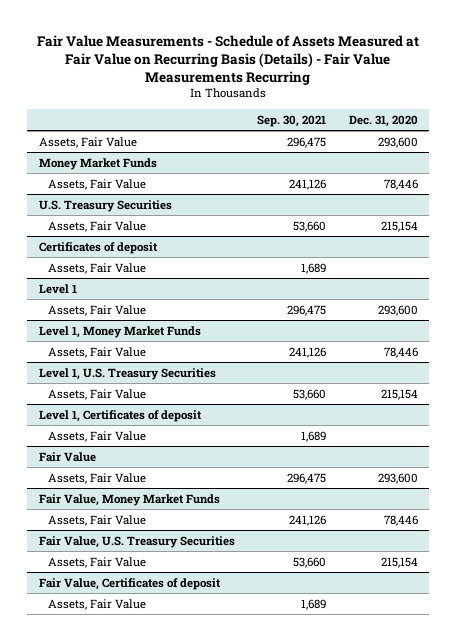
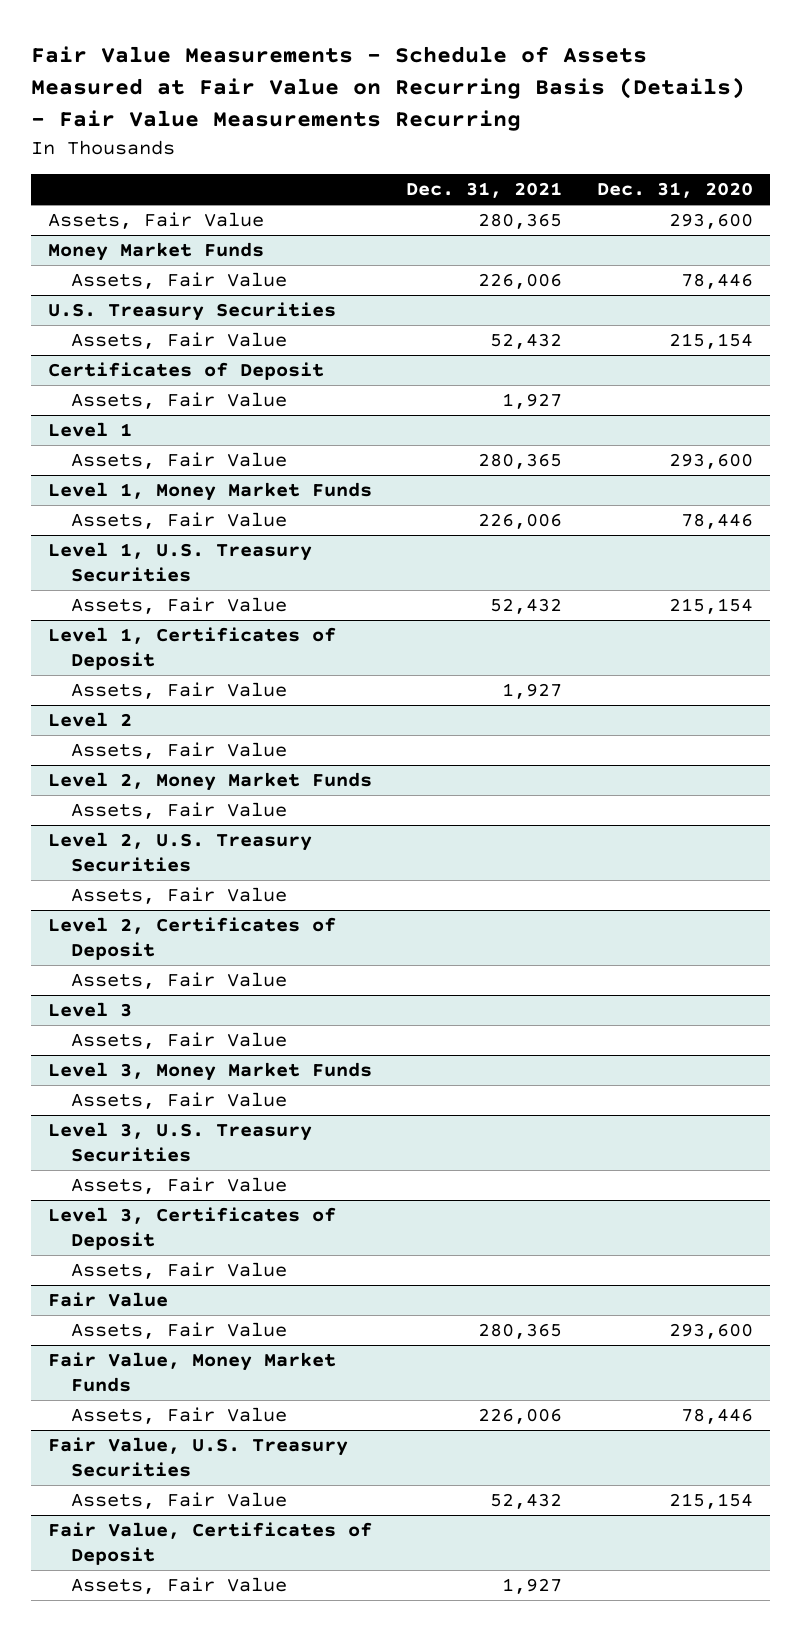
[257,114,327,127] Sep. 30, 2021 -> none
none -> [406,182,563,199] Dec. 31, 2021
[38,241,158,254] Certificates of deposit -> [47,362,324,381] Certificates of Deposit
[38,409,202,422] Level 1, Certificates of deposit -> [47,627,336,670] Level 1, Certificates of Deposit
none -> [47,712,132,728] Level 2
none -> [71,742,288,760] Assets, Fair Value
none -> [47,772,372,792] Level 2, Money Market Funds
none -> [71,802,288,820] Assets, Fair Value
none -> [47,832,312,872] Level 2, U.S. Treasury Securities
none -> [71,887,288,905] Assets, Fair Value
none -> [47,917,336,960] Level 2, Certificates of Deposit
none -> [71,972,288,990] Assets, Fair Value
none -> [47,1002,132,1018] Level 3
none -> [71,1032,288,1050] Assets, Fair Value
none -> [47,1062,372,1082] Level 3, Money Market Funds
none -> [71,1092,288,1110] Assets, Fair Value
none -> [47,1122,312,1162] Level 3, U.S. Treasury Securities
none -> [71,1177,288,1195] Assets, Fair Value
none -> [47,1207,336,1250] Level 3, Certificates of Deposit
none -> [71,1262,288,1280] Assets, Fair Value
[38,577,221,590] Fair Value, Certificates of deposit -> [47,1522,372,1565] Fair Value, Certificates of Deposit

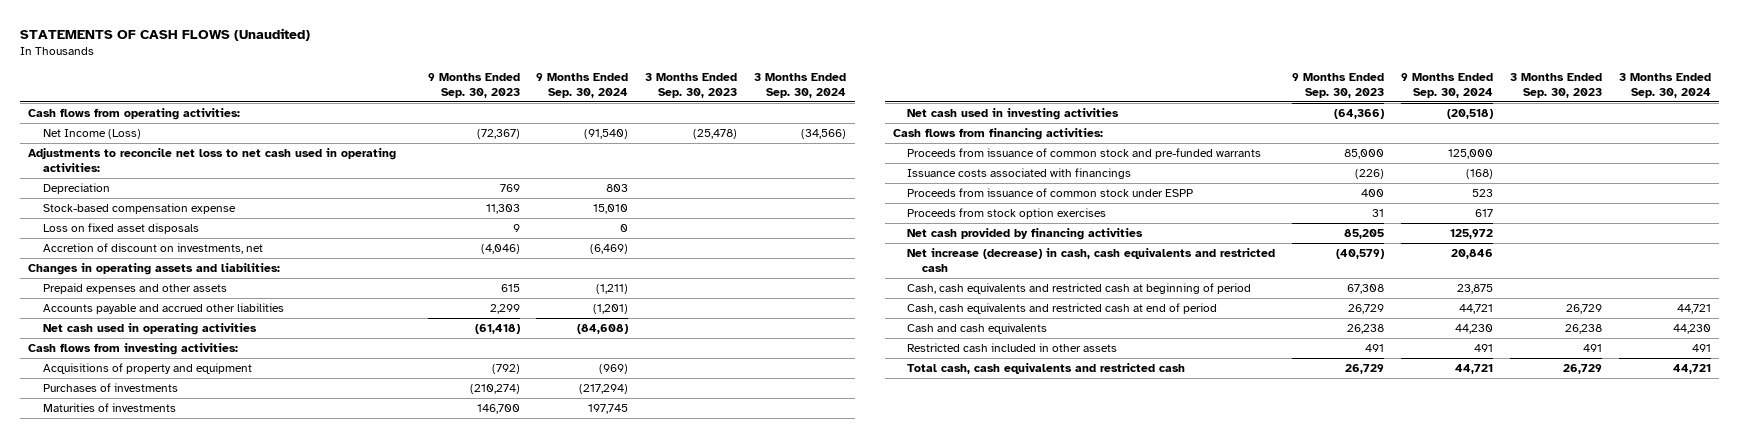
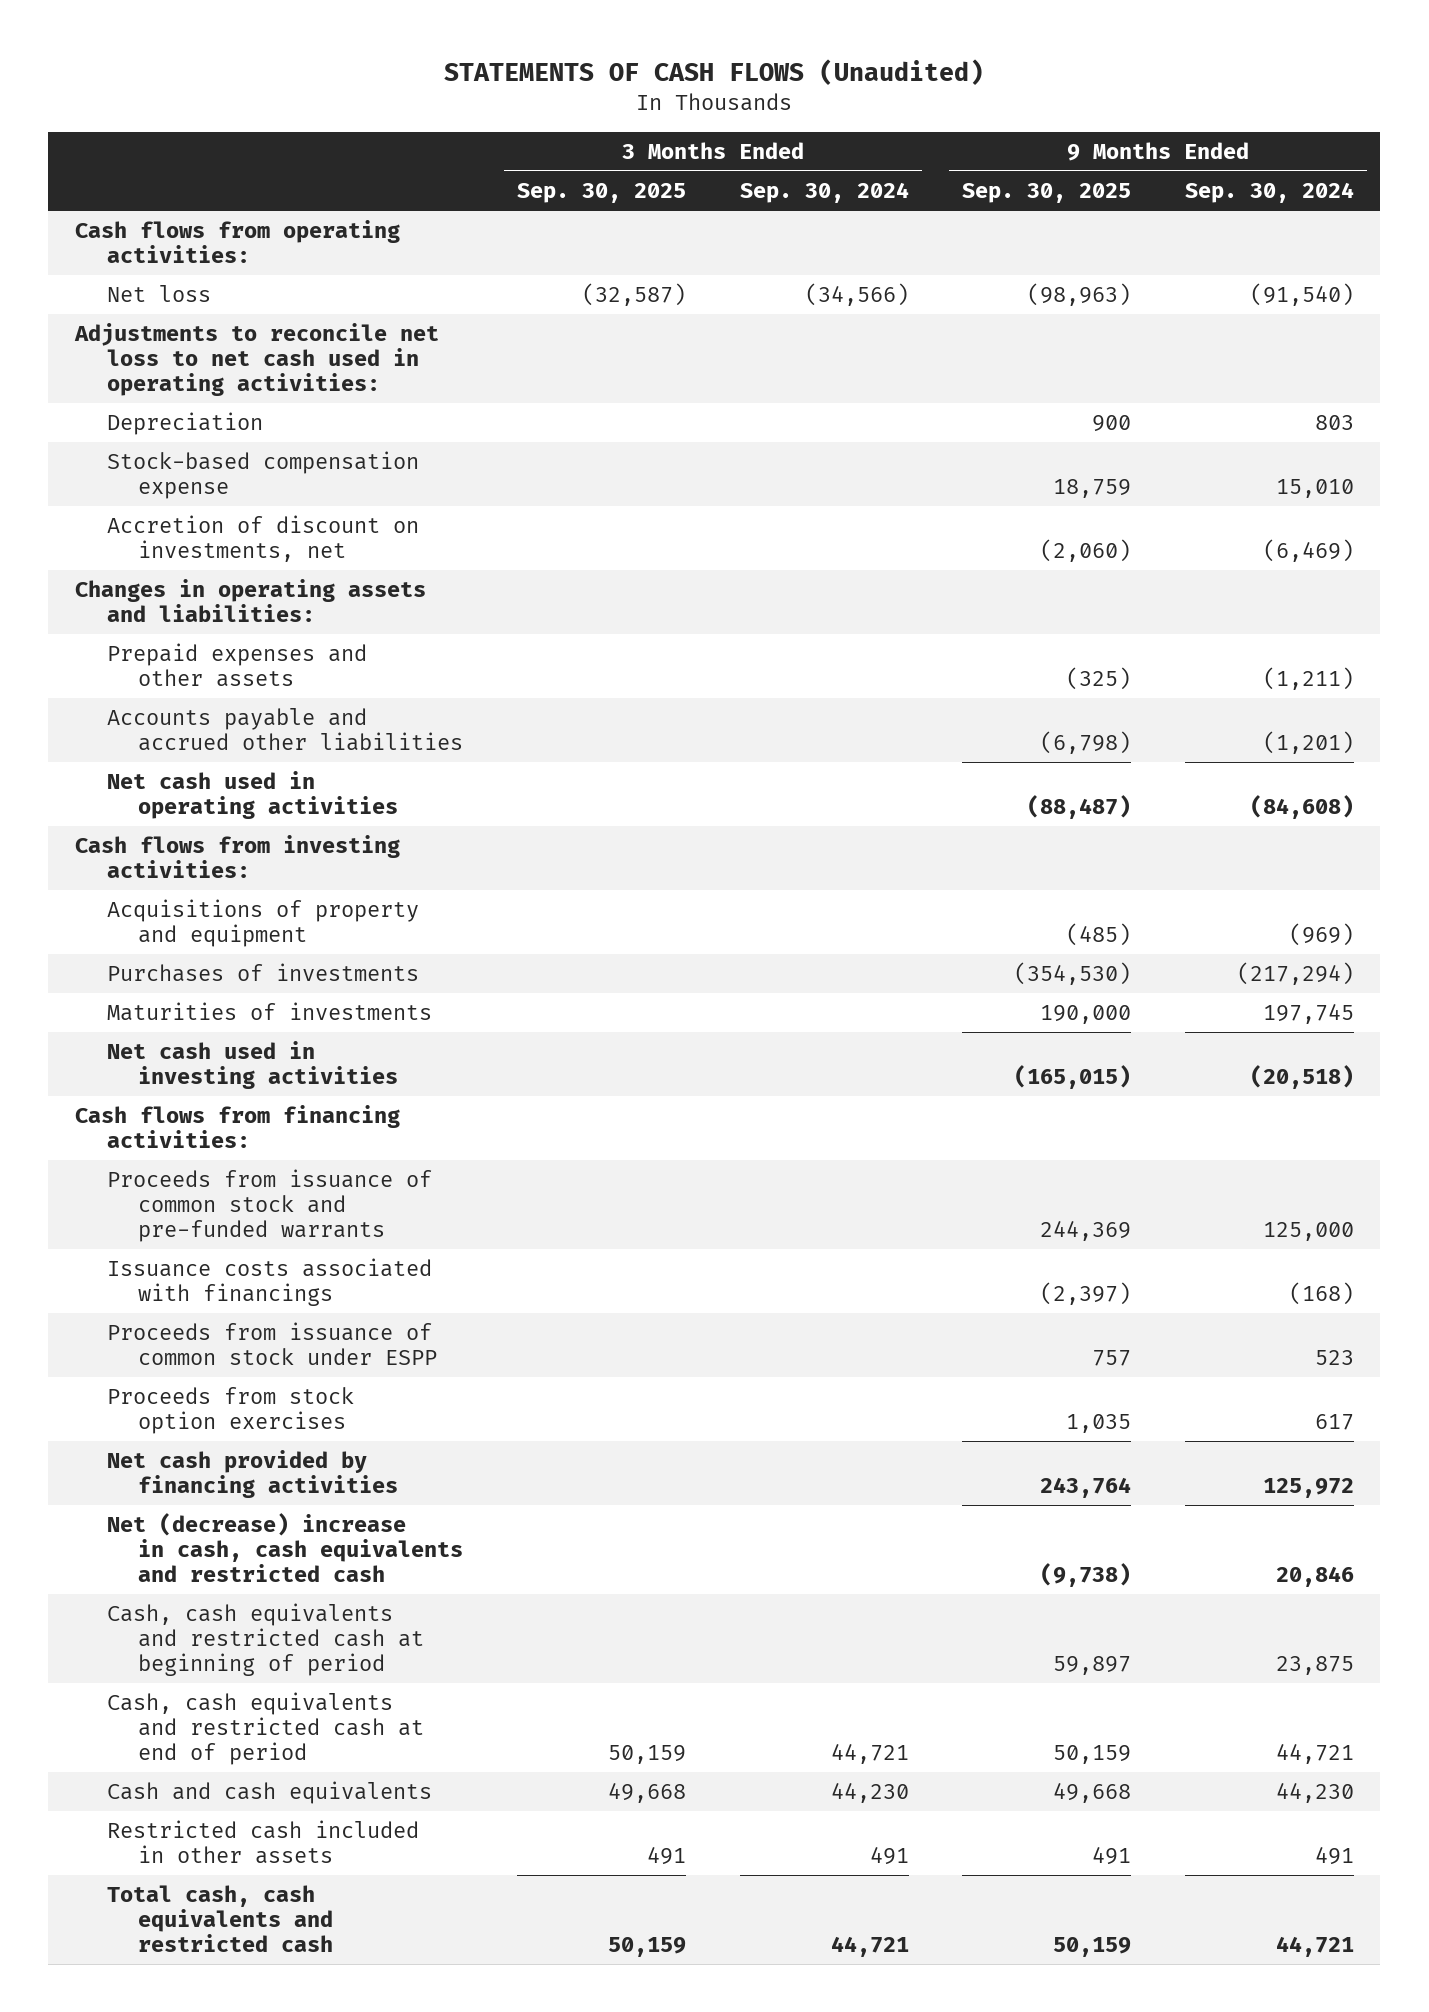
[427,72,520,98] 9 Months Ended Sep. 30, 2023 -> none
[645,72,738,98] 3 Months Ended Sep. 30, 2023 -> none
none -> [516,183,686,204] Sep. 30, 2025
none -> [962,183,1132,204] Sep. 30, 2025
[42,129,141,140] Net Income (Loss) -> [106,285,211,303] Net loss
[42,223,199,235] Loss on fixed asset disposals -> none
[907,248,1276,273] Net increase (decrease) in cash, cash equivalents and restricted cash -> [106,1513,464,1582] Net (decrease) increase in cash, cash equivalents and restricted cash

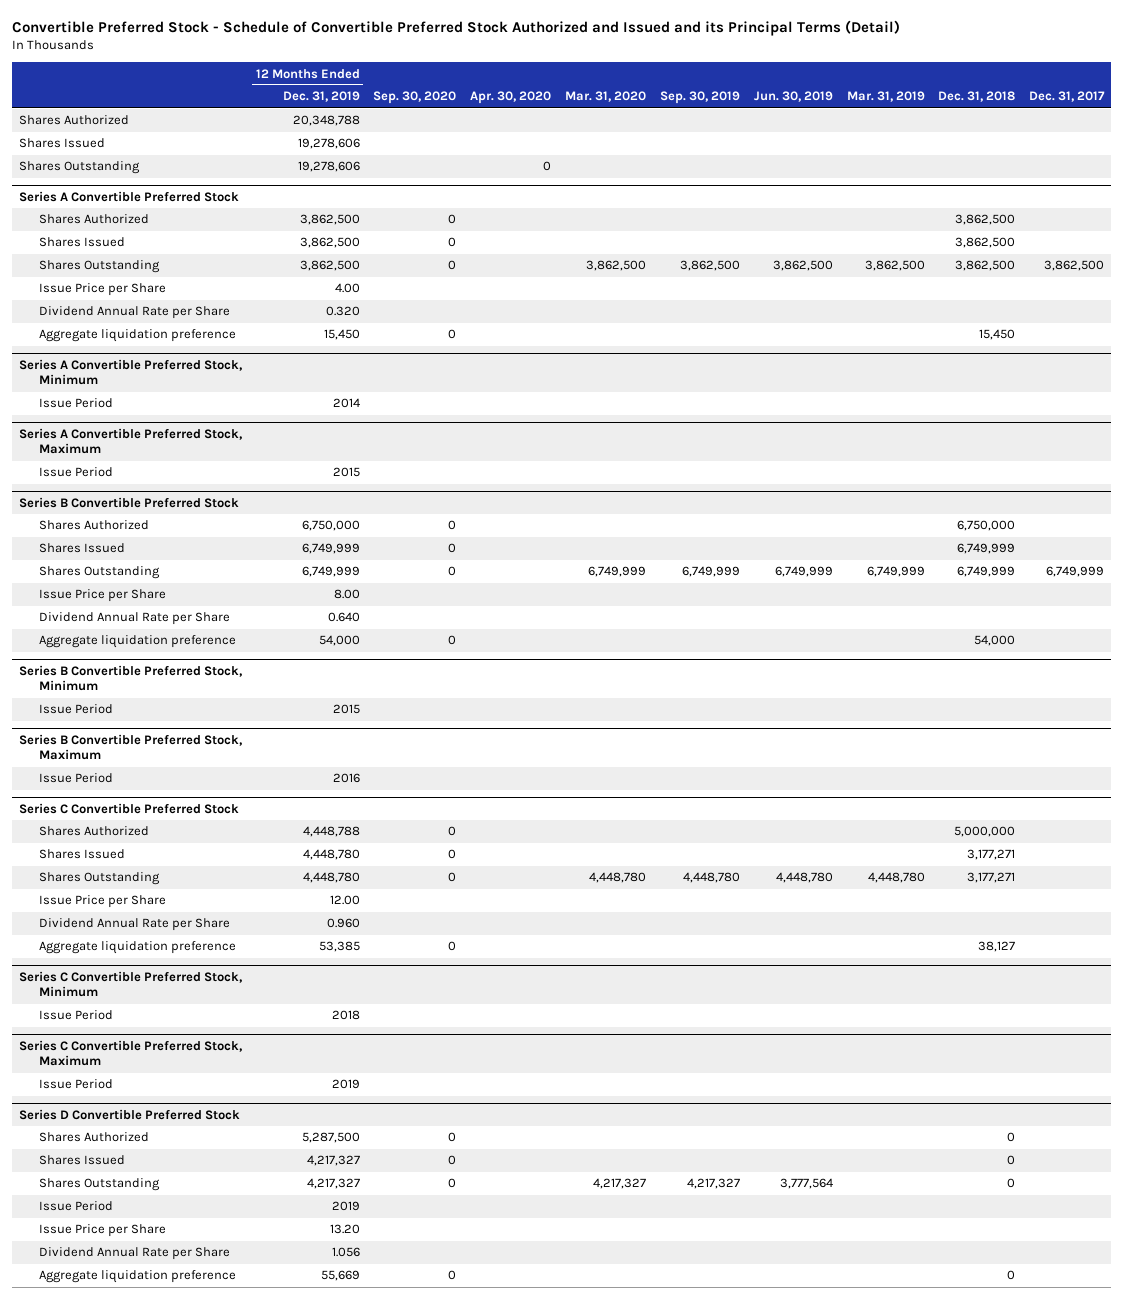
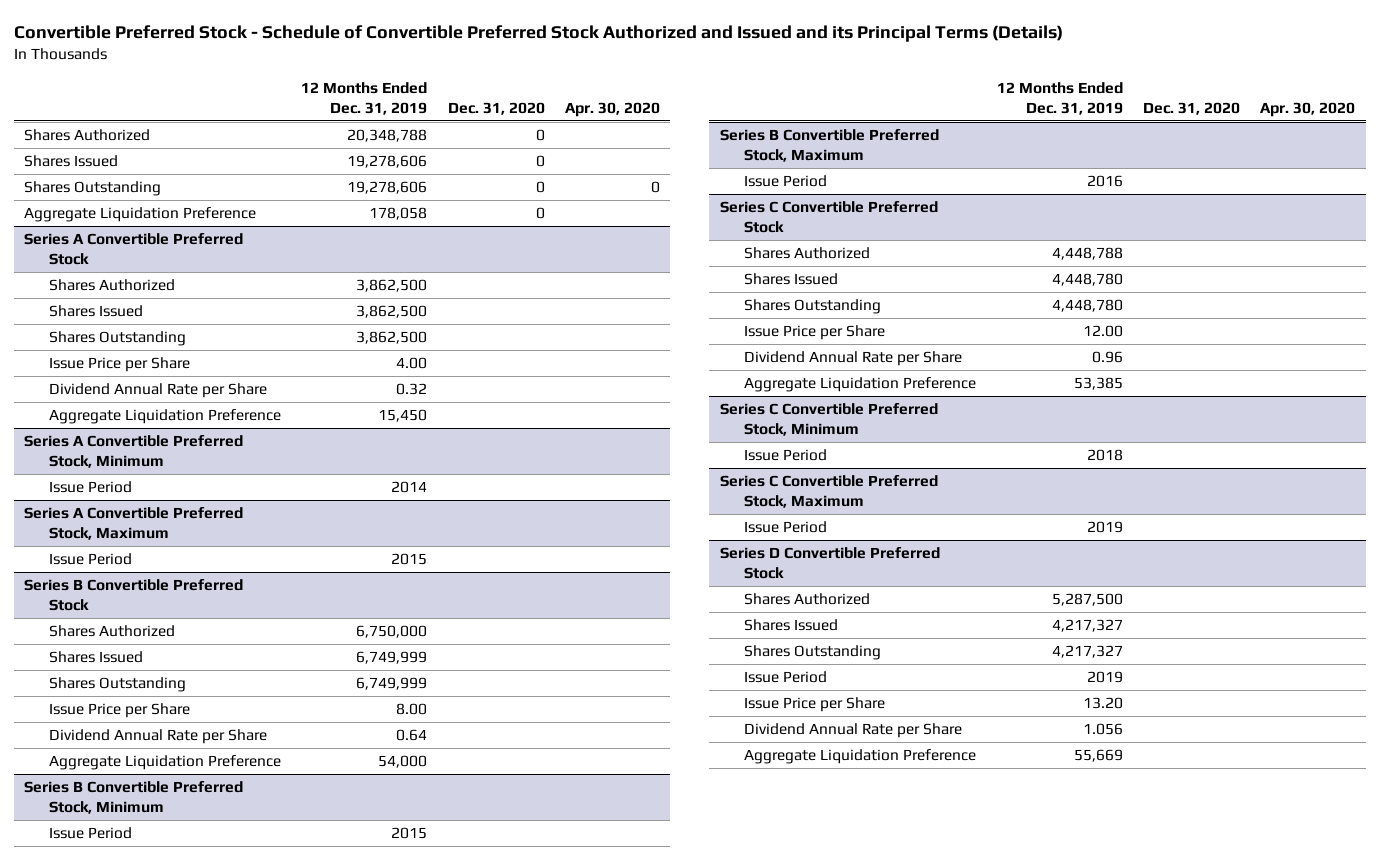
[11,19,900,36] Convertible Preferred Stock - Schedule of Convertible Preferred Stock Authorized and Issued and its Principal Terms (Detail) -> [13,25,1063,43] Convertible Preferred Stock - Schedule of Convertible Preferred Stock Authorized and Issued and its Principal Terms (Details)
[373,91,457,105] Sep. 30, 2020 -> none
[565,91,647,103] Mar. 31, 2020 -> none
[659,91,740,105] Sep. 30, 2019 -> none
[753,91,833,103] Jun. 30, 2019 -> none
[846,91,925,103] Mar. 31, 2019 -> none
[938,91,1016,103] Dec. 31, 2018 -> none
[1029,91,1106,103] Dec. 31, 2017 -> none
none -> [447,101,545,115] Dec. 31, 2020
none -> [24,207,257,223] Aggregate Liquidation Preference
[325,306,360,317] 0.320 -> [396,383,428,396] 0.32
[39,329,237,343] Aggregate liquidation preference -> [48,409,281,425] Aggregate Liquidation Preference
[327,612,360,623] 0.640 -> [396,729,428,742] 0.64
[39,635,237,649] Aggregate liquidation preference -> [48,755,281,771] Aggregate Liquidation Preference
[326,918,360,929] 0.960 -> [1091,351,1123,364] 0.96
[39,941,237,955] Aggregate liquidation preference -> [744,377,977,393] Aggregate Liquidation Preference
[39,1270,237,1284] Aggregate liquidation preference -> [744,749,977,765] Aggregate Liquidation Preference

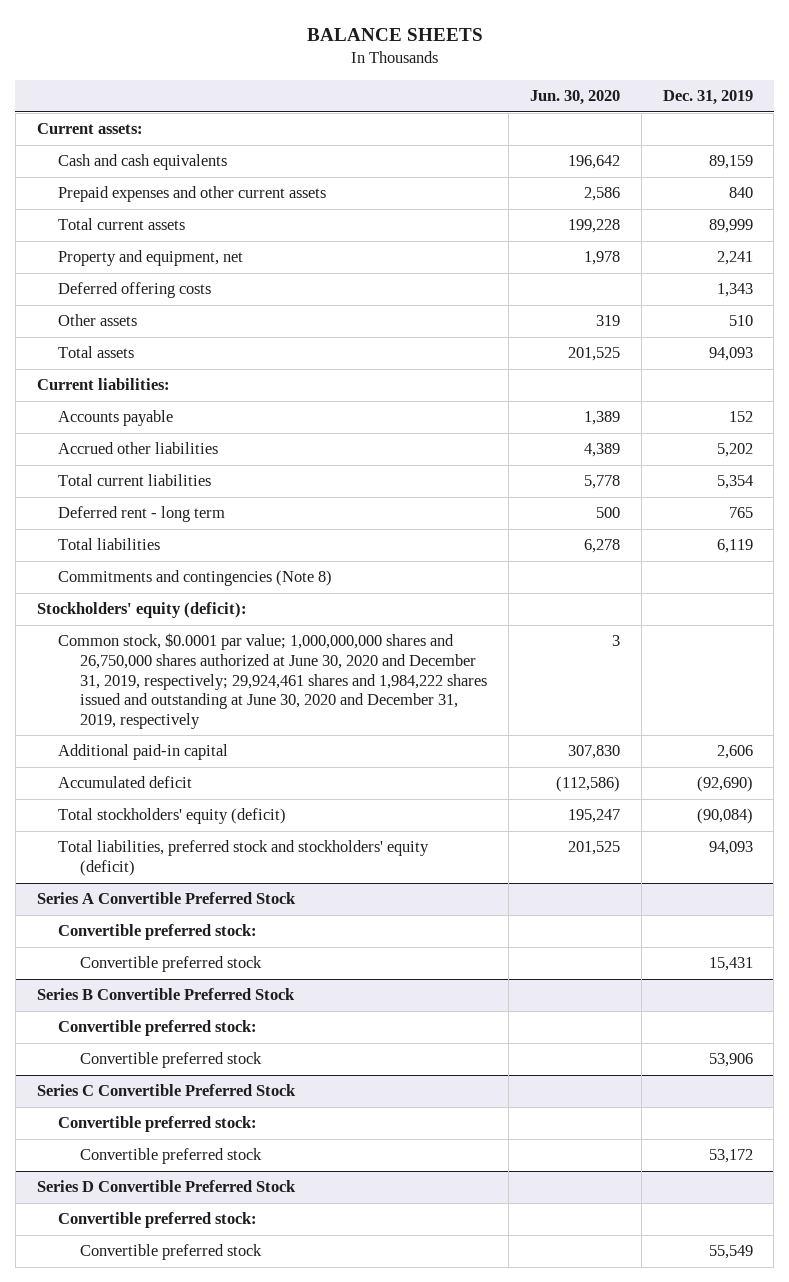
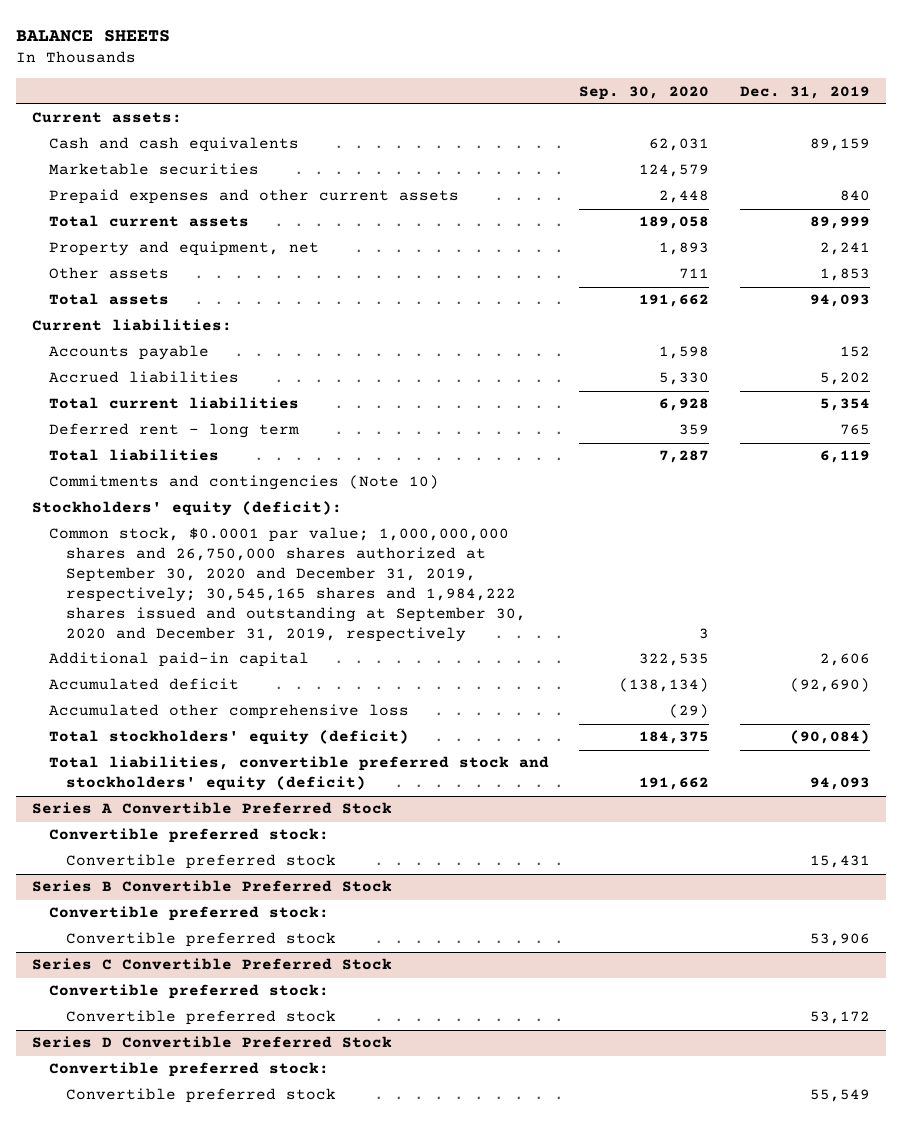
[529,90,620,106] Jun. 30, 2020 -> none
none -> [579,85,710,100] Sep. 30, 2020
none -> [48,163,259,176] Marketable securities
[58,282,212,299] Deferred offering costs -> none
[728,315,753,327] 510 -> [820,268,871,282] 1,853
[58,442,219,455] Accrued other liabilities -> [48,371,239,384] Accrued liabilities
[58,570,333,587] Commitments and contingencies (Note 8) -> [48,475,439,491] Commitments and contingencies (Note 10)
[58,633,487,729] Common stock, $0.0001 par value; 1,000,000,000 shares and 26,750,000 shares authorized at June 30, 2020 and December 31, 2019, respectively; 29,924,461 shares and 1,984,222 shares issued and outstanding at June 30, 2020 and December 31, 2019, respectively -> [48,527,526,643] Common stock, $0.0001 par value; 1,000,000,000 shares and 26,750,000 shares authorized at September 30, 2020 and December 31, 2019, respectively; 30,545,165 shares and 1,984,222 shares issued and outstanding at September 30, 2020 and December 31, 2019, respectively
none -> [48,704,409,720] Accumulated other comprehensive loss
[58,840,430,877] Total liabilities, preferred stock and stockholders' equity (deficit) -> [48,756,549,792] Total liabilities, convertible preferred stock and stockholders' equity (deficit)

